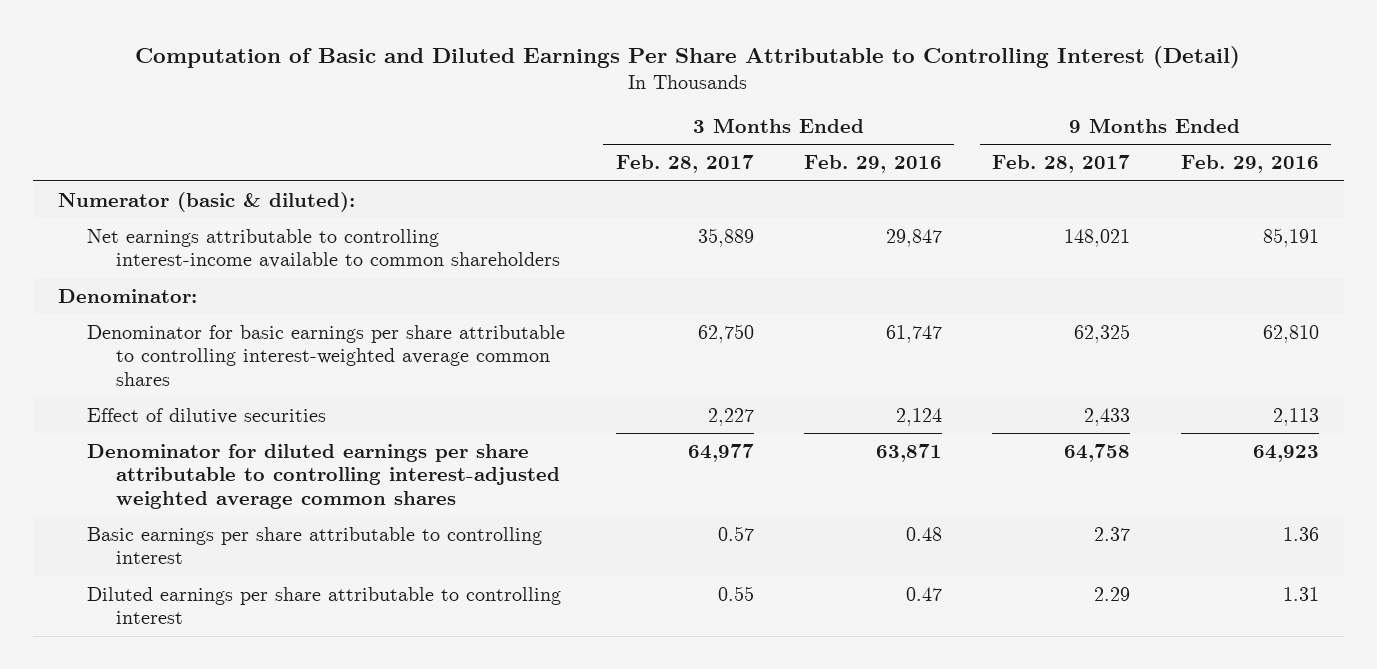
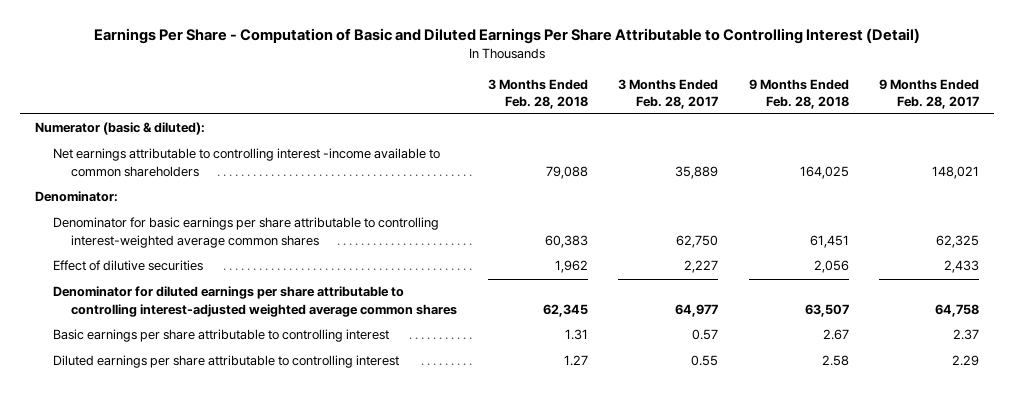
[135,46,1241,69] Computation of Basic and Diluted Earnings Per Share Attributable to Controlling Interest (Detail) -> [94,28,921,45] Earnings Per Share - Computation of Basic and Diluted Earnings Per Share Attributable to Controlling Interest (Detail)
[803,155,942,174] Feb. 29, 2016 -> none
[1180,155,1319,174] Feb. 29, 2016 -> none
none -> [487,78,588,109] 3 Months Ended Feb. 28, 2018
none -> [748,78,849,109] 9 Months Ended Feb. 28, 2018
[87,228,561,269] Net earnings attributable to controlling interest-income available to common shareholders -> [53,148,441,177] Net earnings attributable to controlling interest -income available to common shareholders

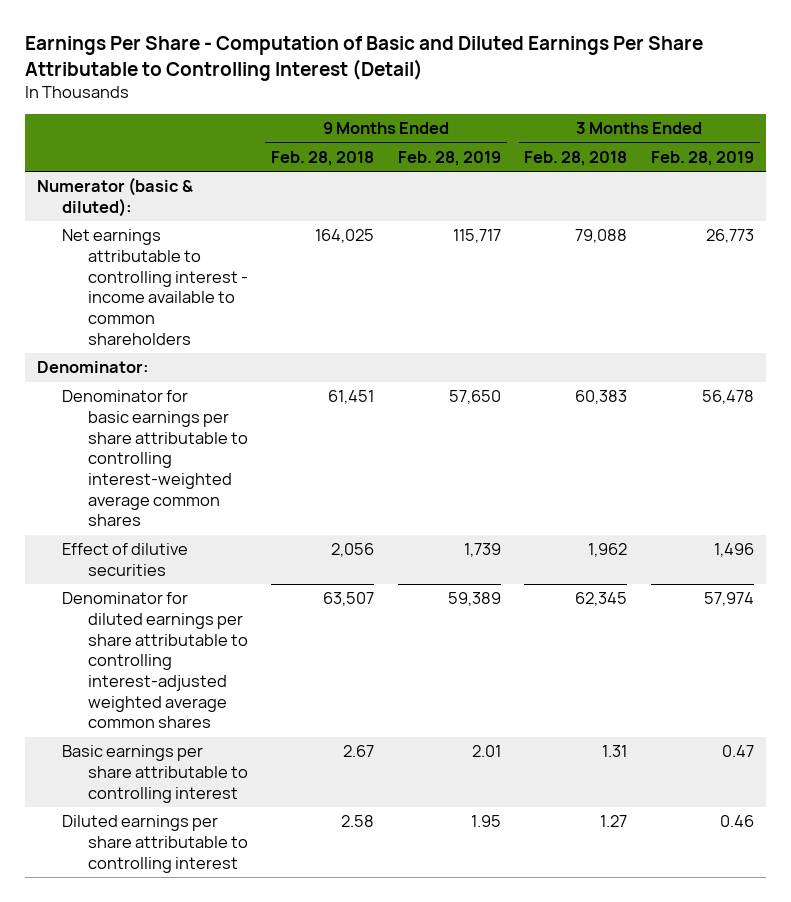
[618,78,719,109] 3 Months Ended Feb. 28, 2017 -> none
[879,78,980,109] 9 Months Ended Feb. 28, 2017 -> none
none -> [397,150,501,166] Feb. 28, 2019
none -> [651,150,755,166] Feb. 28, 2019
[53,148,441,177] Net earnings attributable to controlling interest -income available to common shareholders -> [62,229,248,345] Net earnings attributable to controlling interest - income available to common shareholders

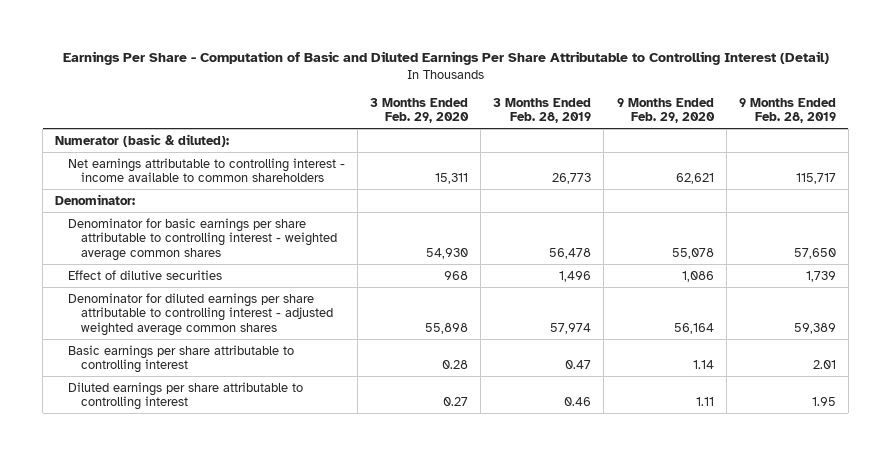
[271,150,375,166] Feb. 28, 2018 -> none
[524,150,628,166] Feb. 28, 2018 -> none
none -> [370,97,470,124] 3 Months Ended Feb. 29, 2020
none -> [616,97,715,124] 9 Months Ended Feb. 29, 2020
[62,390,248,527] Denominator for basic earnings per share attributable to controlling interest-weighted average common shares -> [68,217,337,261] Denominator for basic earnings per share attributable to controlling interest - weighted average common shares
[62,592,248,729] Denominator for diluted earnings per share attributable to controlling interest-adjusted weighted average common shares -> [68,292,333,336] Denominator for diluted earnings per share attributable to controlling interest - adjusted weighted average common shares

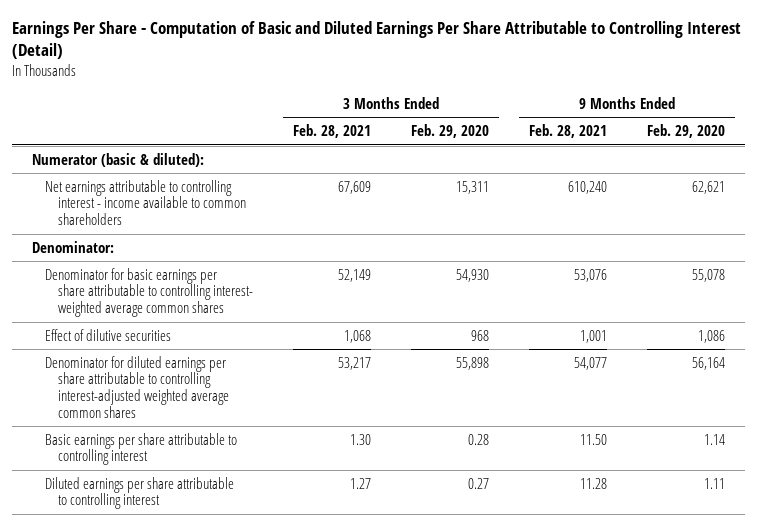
[493,97,592,124] 3 Months Ended Feb. 28, 2019 -> none
[738,97,836,124] 9 Months Ended Feb. 28, 2019 -> none
none -> [292,124,371,139] Feb. 28, 2021
none -> [528,124,607,139] Feb. 28, 2021
[68,217,337,261] Denominator for basic earnings per share attributable to controlling interest - weighted average common shares -> [44,267,254,317] Denominator for basic earnings per share attributable to controlling interest- weighted average common shares
[68,292,333,336] Denominator for diluted earnings per share attributable to controlling interest - adjusted weighted average common shares -> [44,355,230,418] Denominator for diluted earnings per share attributable to controlling interest-adjusted weighted average common shares

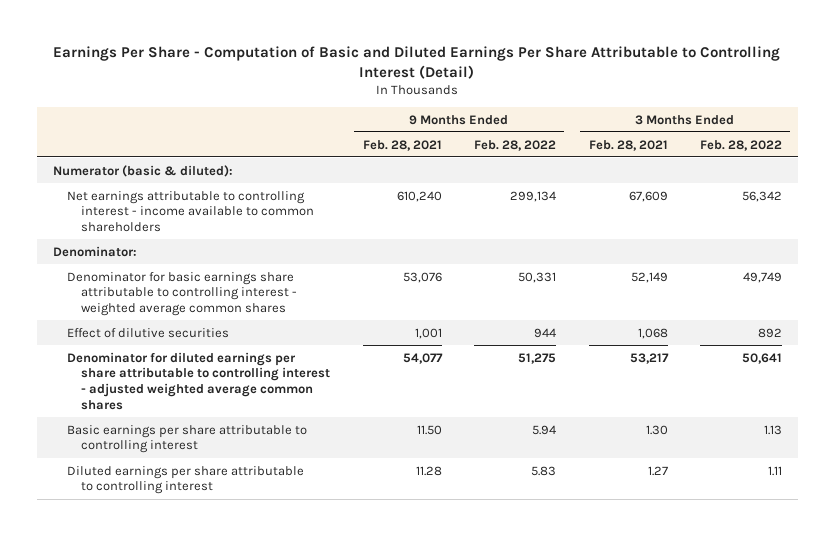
[410,124,489,139] Feb. 29, 2020 -> none
[646,124,725,139] Feb. 29, 2020 -> none
none -> [474,139,557,151] Feb. 28, 2022
none -> [700,139,783,151] Feb. 28, 2022
[44,267,254,317] Denominator for basic earnings per share attributable to controlling interest- weighted average common shares -> [66,271,298,317] Denominator for basic earnings share attributable to controlling interest - weighted average common shares
[44,355,230,418] Denominator for diluted earnings per share attributable to controlling interest-adjusted weighted average common shares -> [66,351,331,410] Denominator for diluted earnings per share attributable to controlling interest - adjusted weighted average common shares

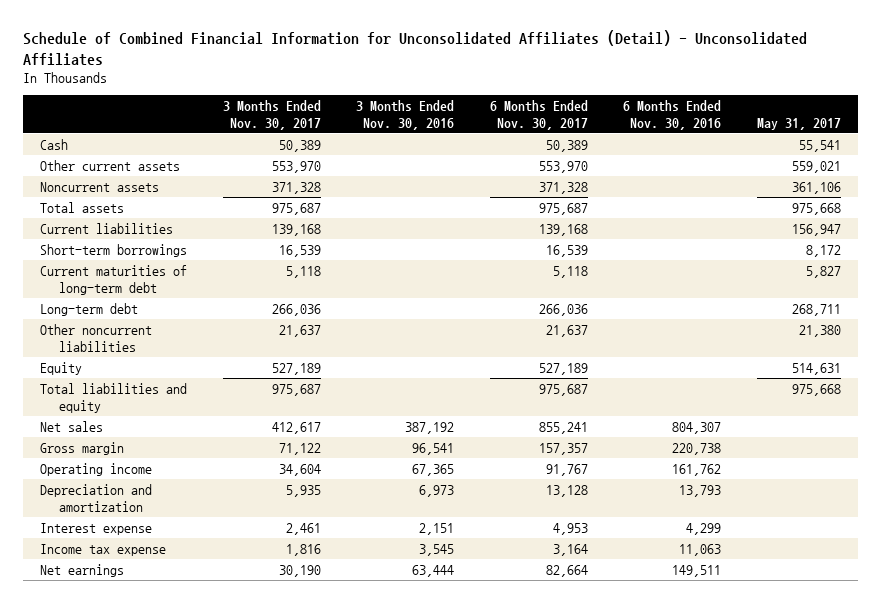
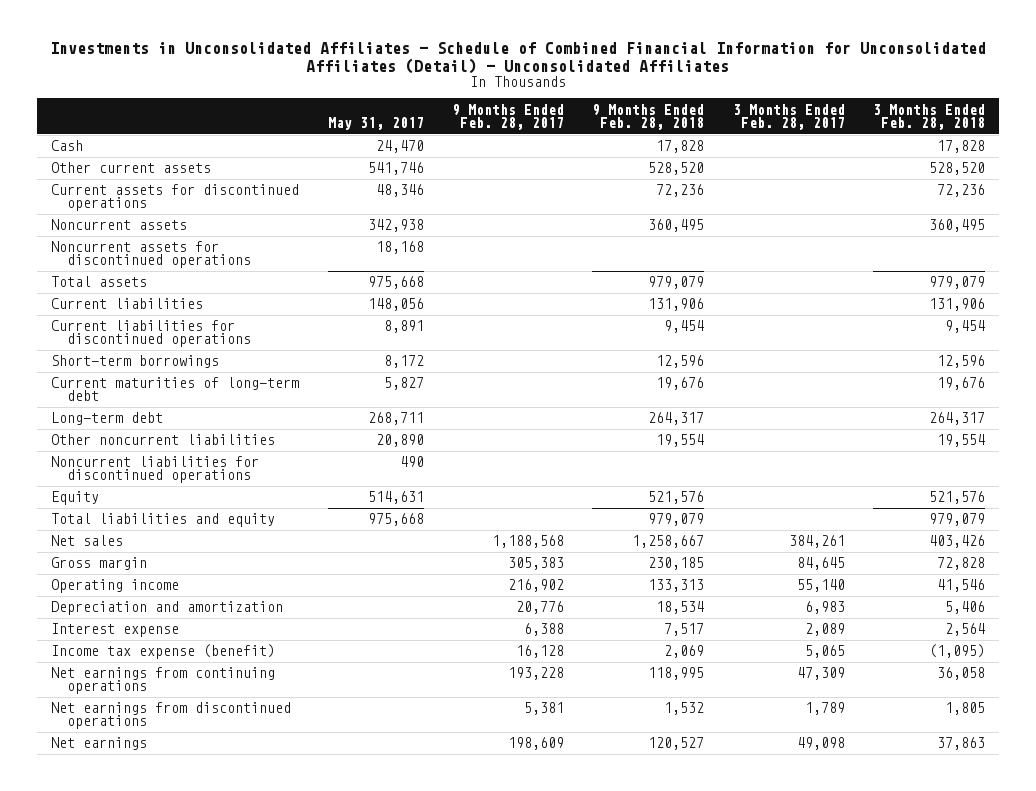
[22,30,807,66] Schedule of Combined Financial Information for Unconsolidated Affiliates (Detail) - Unconsolidated Affiliates -> [50,42,987,74] Investments in Unconsolidated Affiliates - Schedule of Combined Financial Information for Unconsolidated Affiliates (Detail) - Unconsolidated Affiliates
[222,99,321,130] 3 Months Ended Nov. 30, 2017 -> none
[356,99,455,130] 3 Months Ended Nov. 30, 2016 -> none
[489,99,588,130] 6 Months Ended Nov. 30, 2017 -> none
[623,99,722,130] 6 Months Ended Nov. 30, 2016 -> none
none -> [451,103,564,130] 9 Months Ended Feb. 28, 2017
none -> [592,103,705,130] 9 Months Ended Feb. 28, 2018
none -> [732,103,845,130] 3 Months Ended Feb. 28, 2017
none -> [873,103,986,130] 3 Months Ended Feb. 28, 2018
[798,139,841,152] 55,541 -> [375,140,424,154] 24,470
[791,160,841,173] 559,021 -> [367,162,424,176] 541,746
none -> [51,184,300,212] Current assets for discontinued operations
[791,181,841,194] 361,106 -> [367,219,424,233] 342,938
none -> [51,241,251,269] Noncurrent assets for discontinued operations
[791,223,841,236] 156,947 -> [367,298,424,312] 148,056
none -> [51,320,251,348] Current liabilities for discontinued operations
[798,324,841,337] 21,380 -> [375,434,424,448] 20,890
none -> [51,456,260,484] Noncurrent liabilities for discontinued operations
[40,543,167,556] Income tax expense -> [51,644,276,660] Income tax expense (benefit)
none -> [51,667,276,695] Net earnings from continuing operations
none -> [51,702,292,730] Net earnings from discontinued operations

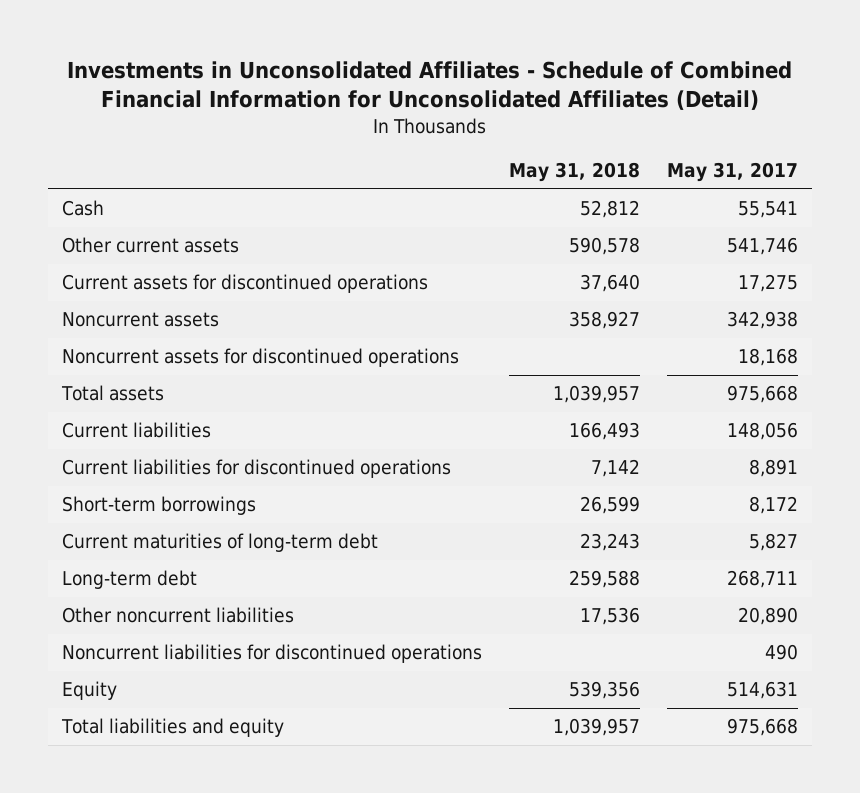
[50,42,987,74] Investments in Unconsolidated Affiliates - Schedule of Combined Financial Information for Unconsolidated Affiliates (Detail) - Unconsolidated Affiliates -> [67,60,793,111] Investments in Unconsolidated Affiliates - Schedule of Combined Financial Information for Unconsolidated Affiliates (Detail)
[451,103,564,130] 9 Months Ended Feb. 28, 2017 -> none
[592,103,705,130] 9 Months Ended Feb. 28, 2018 -> none
[732,103,845,130] 3 Months Ended Feb. 28, 2017 -> none
[873,103,986,130] 3 Months Ended Feb. 28, 2018 -> none
none -> [509,162,641,183] May 31, 2018
[375,140,424,154] 24,470 -> [738,201,799,219] 55,541
[375,184,424,198] 48,346 -> [738,274,799,293] 17,275
[51,535,124,547] Net sales -> none
[51,557,148,571] Gross margin -> none
[51,579,180,594] Operating income -> none
[51,601,284,616] Depreciation and amortization -> none
[51,623,180,638] Interest expense -> none
[51,644,276,660] Income tax expense (benefit) -> none
[51,667,276,695] Net earnings from continuing operations -> none
[51,702,292,730] Net earnings from discontinued operations -> none
[51,737,148,751] Net earnings -> none

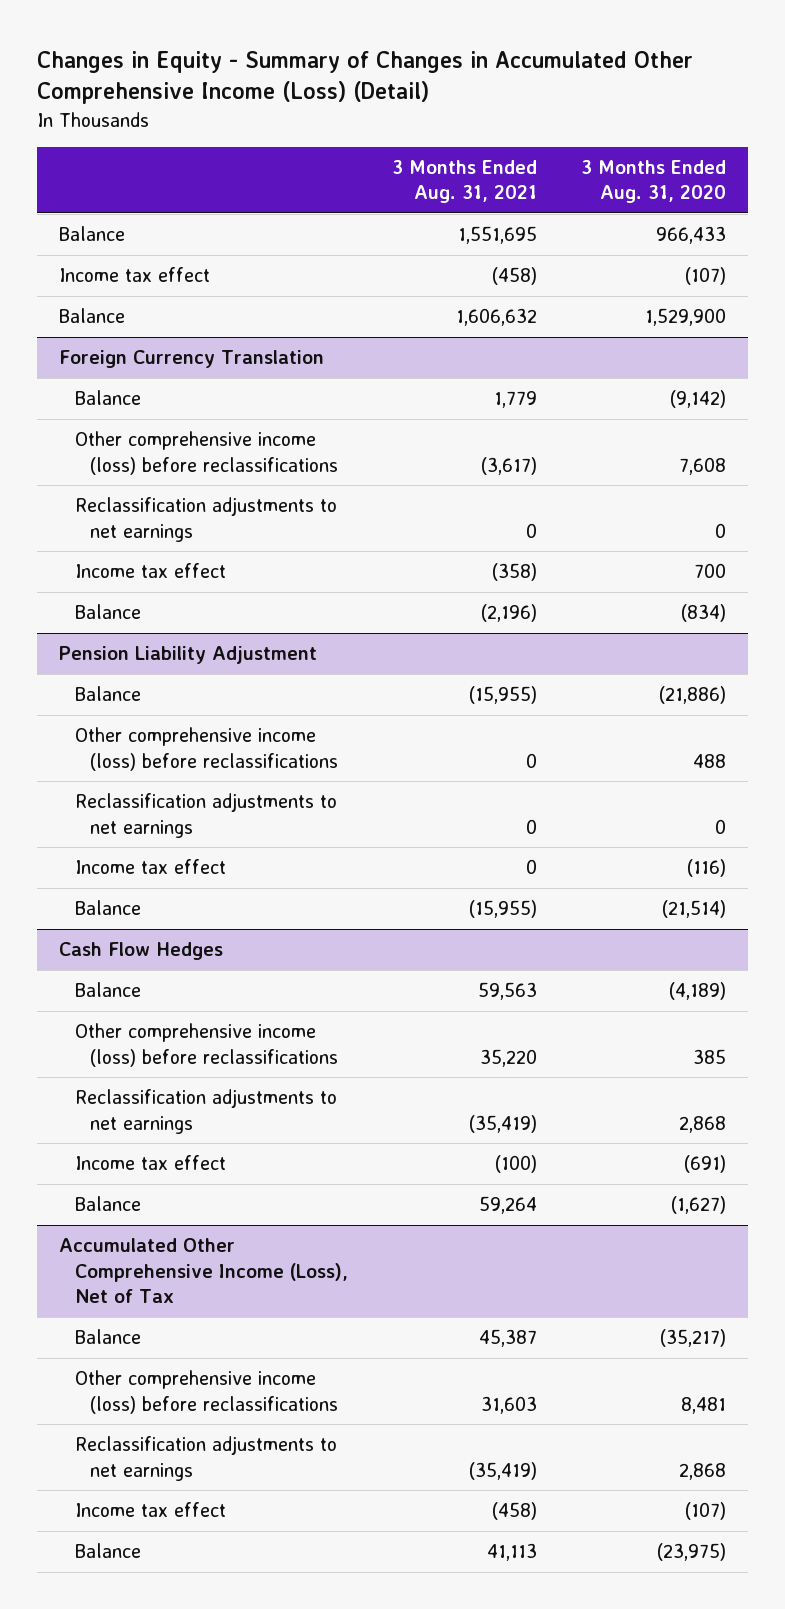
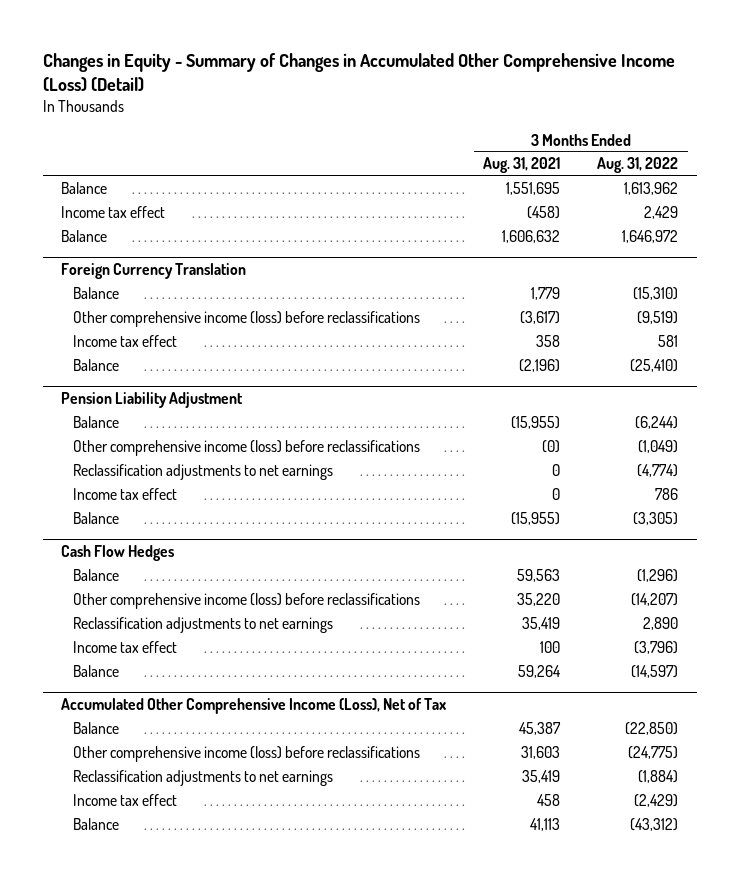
[581,160,727,204] 3 Months Ended Aug. 31, 2020 -> none
none -> [597,157,679,174] Aug. 31, 2022
[74,497,337,542] Reclassification adjustments to net earnings -> none
[491,563,537,582] (358) -> [536,334,561,347] 358
[525,752,537,768] 0 -> [542,439,561,453] (0)
[468,1114,537,1133] (35,419) -> [522,616,561,630] 35,419
[494,1155,537,1174] (100) -> [540,640,561,653] 100
[468,1461,537,1480] (35,419) -> [522,769,561,783] 35,419
[491,1502,537,1521] (458) -> [537,793,561,806] 458

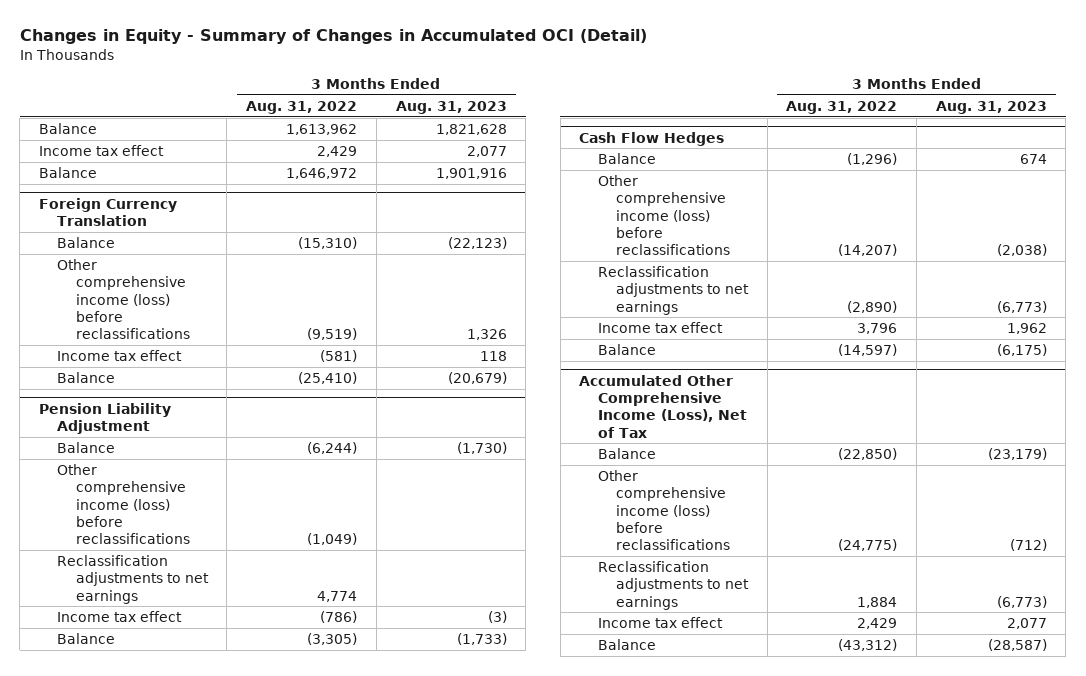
[42,52,675,93] Changes in Equity - Summary of Changes in Accumulated Other Comprehensive Income (Loss) (Detail) -> [19,29,647,45] Changes in Equity - Summary of Changes in Accumulated OCI (Detail)
[483,157,561,174] Aug. 31, 2021 -> none
none -> [395,100,507,114] Aug. 31, 2023
[658,334,679,347] 581 -> [320,349,358,362] (581)
[637,463,679,477] (4,774) -> [317,590,358,602] 4,774
[655,487,679,500] 786 -> [320,610,358,623] (786)
[643,616,679,630] 2,890 -> [847,300,898,313] (2,890)
[634,640,679,654] (3,796) -> [857,322,898,334] 3,796
[638,769,679,783] (1,884) -> [857,596,898,608] 1,884
[634,793,679,807] (2,429) -> [857,617,898,629] 2,429

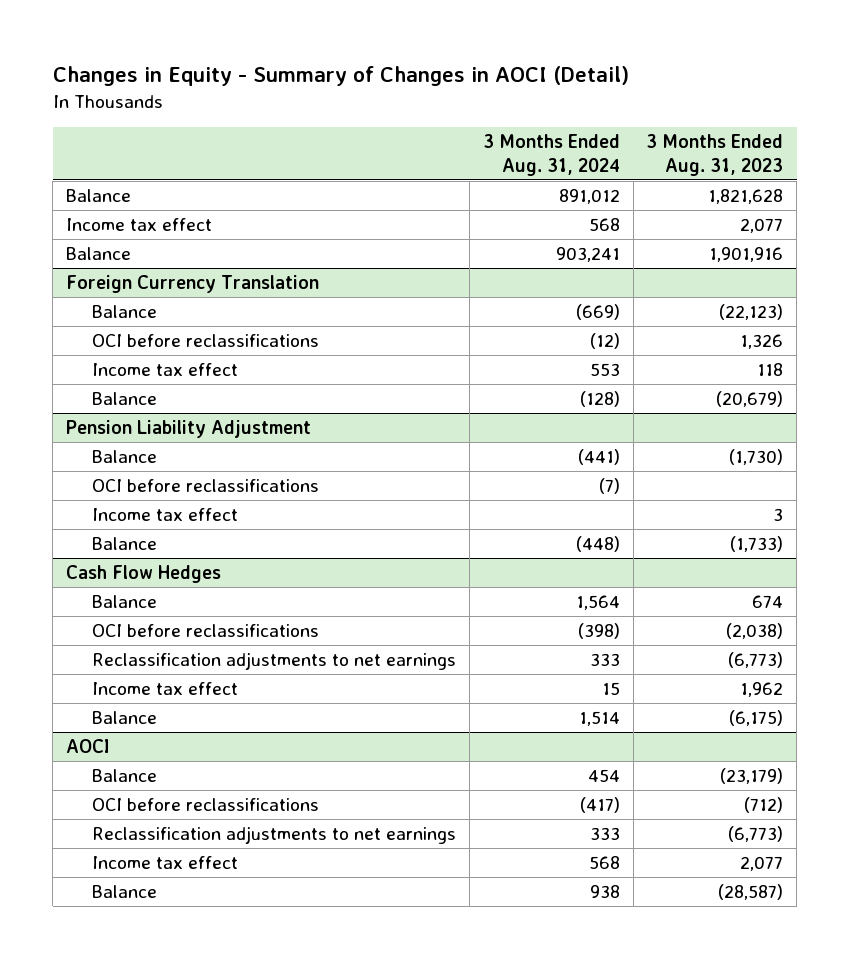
[19,29,647,45] Changes in Equity - Summary of Changes in Accumulated OCI (Detail) -> [52,66,629,87] Changes in Equity - Summary of Changes in AOCI (Detail)
[246,100,358,114] Aug. 31, 2022 -> none
none -> [482,133,620,176] 3 Months Ended Aug. 31, 2024
[57,258,190,340] Other comprehensive income (loss) before reclassifications -> [91,333,319,347] OCI before reclassifications
[57,554,209,604] Reclassification adjustments to net earnings -> none
[57,463,190,545] Other comprehensive income (loss) before reclassifications -> [91,478,319,492] OCI before reclassifications
[487,610,507,623] (3) -> [773,507,784,521] 3
[597,174,730,256] Other comprehensive income (loss) before reclassifications -> [91,623,319,637] OCI before reclassifications
[579,374,747,438] Accumulated Other Comprehensive Income (Loss), Net of Tax -> [66,738,110,753] AOCI
[597,469,730,551] Other comprehensive income (loss) before reclassifications -> [91,797,319,811] OCI before reclassifications

